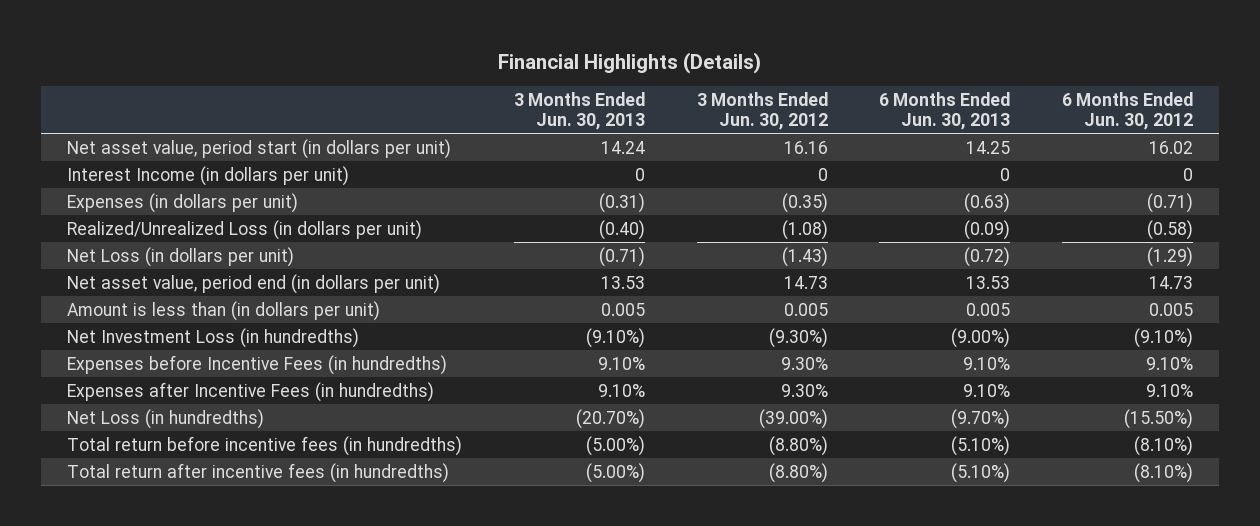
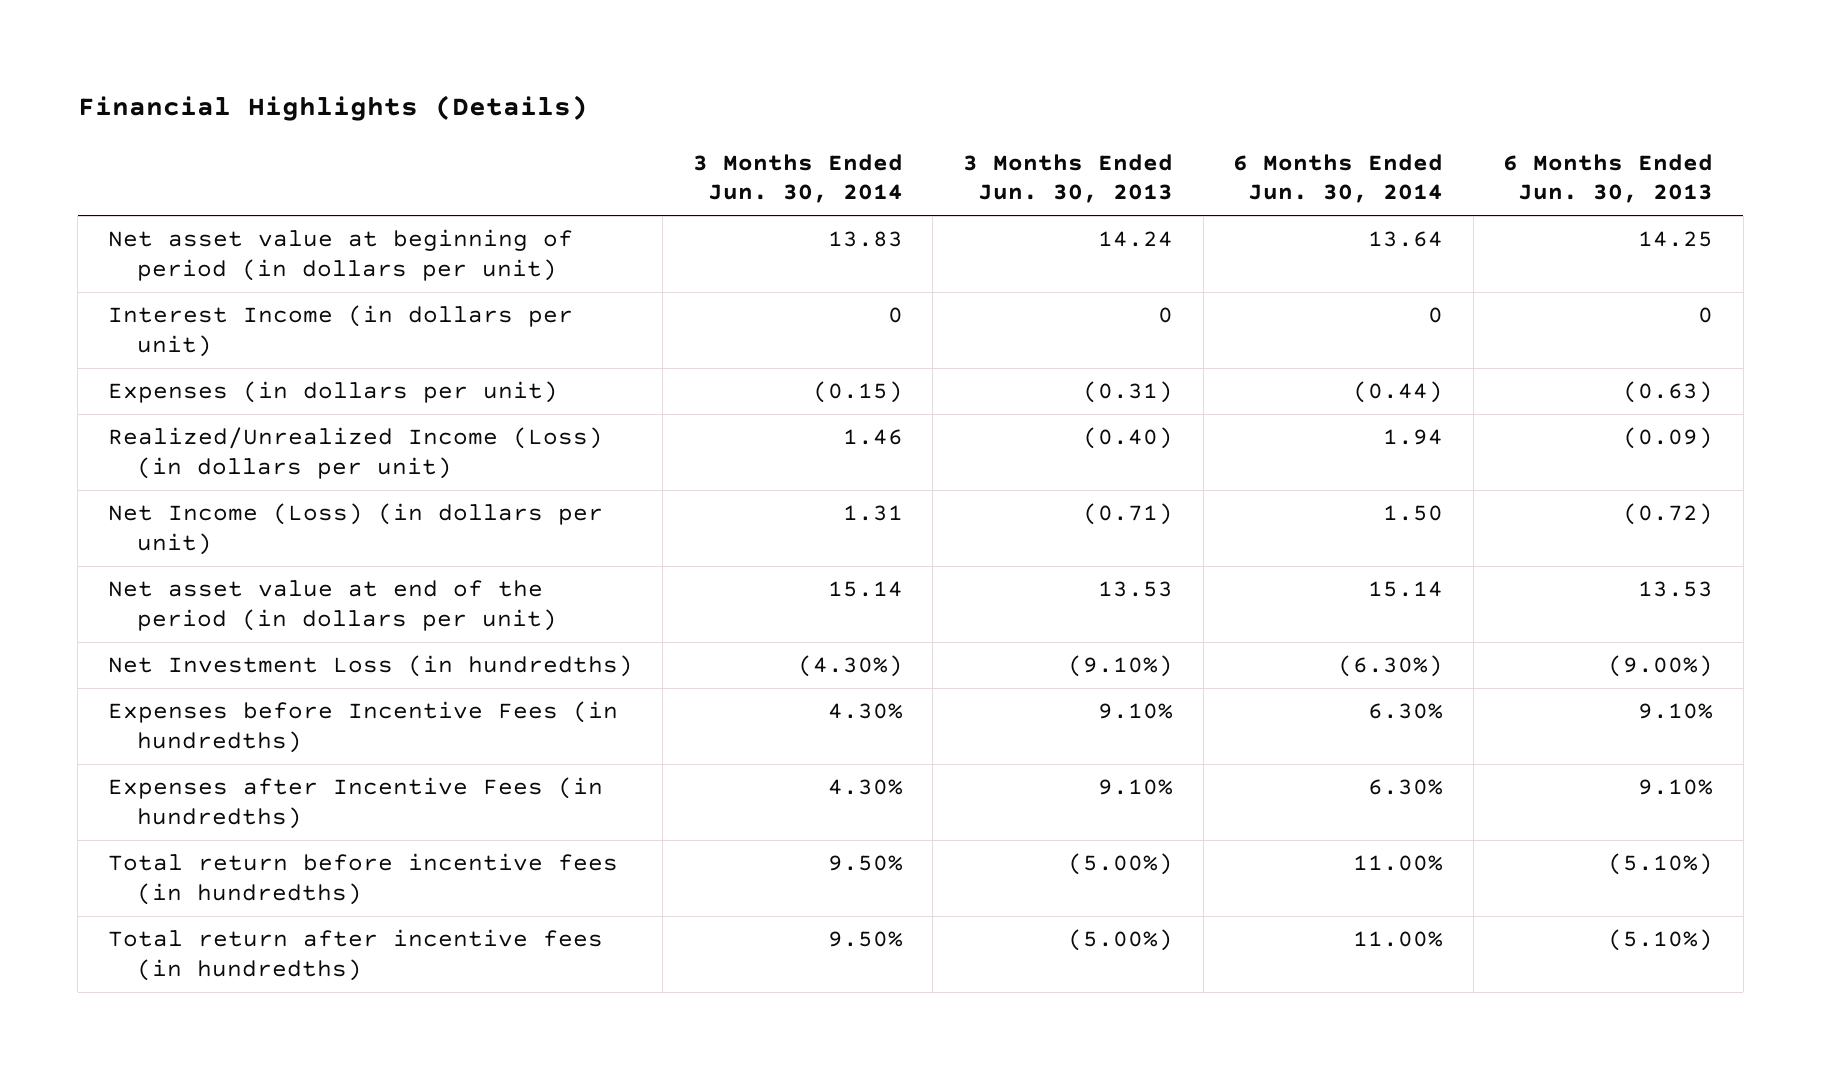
[696,91,828,131] 3 Months Ended Jun. 30, 2012 -> none
[1062,91,1194,131] 6 Months Ended Jun. 30, 2012 -> none
none -> [692,153,903,204] 3 Months Ended Jun. 30, 2014
none -> [1233,153,1444,204] 6 Months Ended Jun. 30, 2014
[66,138,451,159] Net asset value, period start (in dollars per unit) -> [107,229,573,281] Net asset value at beginning of period (in dollars per unit)
[66,300,380,321] Amount is less than (in dollars per unit) -> none
[66,219,422,240] Realized/Unrealized Loss (in dollars per unit) -> [107,427,603,479] Realized/Unrealized Income (Loss) (in dollars per unit)
[66,246,294,267] Net Loss (in dollars per unit) -> [107,503,603,555] Net Income (Loss) (in dollars per unit)
[66,273,440,294] Net asset value, period end (in dollars per unit) -> [107,580,557,631] Net asset value at end of the period (in dollars per unit)
[66,408,264,429] Net Loss (in hundredths) -> none

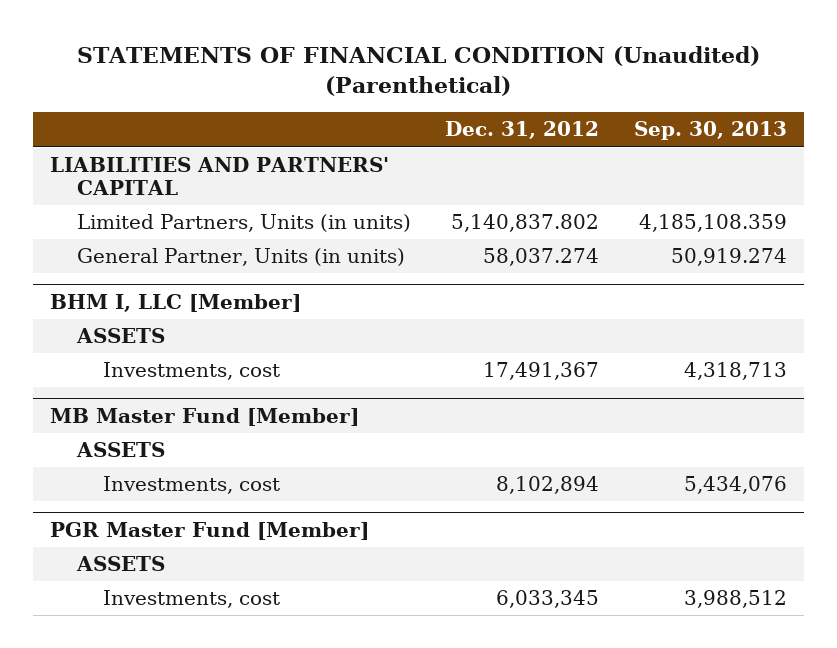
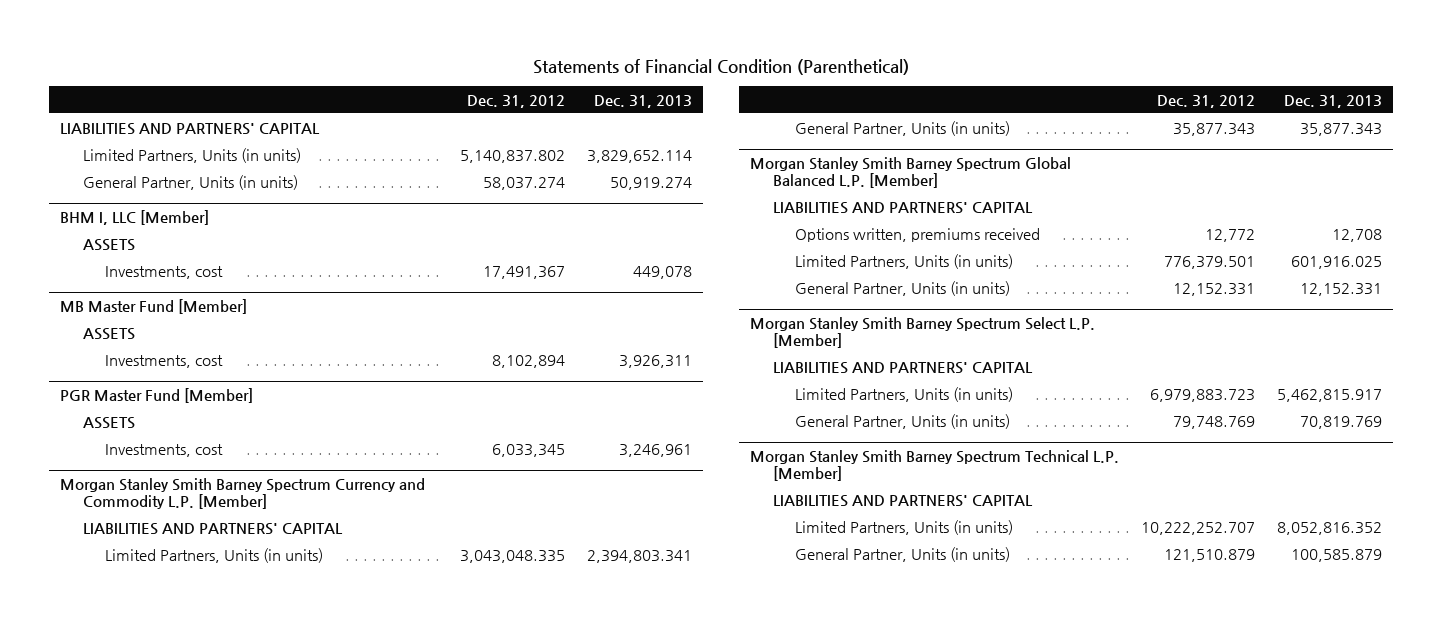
[77,45,761,96] STATEMENTS OF FINANCIAL CONDITION (Unaudited) (Parenthetical) -> [533,58,910,75] Statements of Financial Condition (Parenthetical)
[633,121,787,141] Sep. 30, 2013 -> none
none -> [593,94,692,108] Dec. 31, 2013
none -> [60,477,426,509] Morgan Stanley Smith Barney Spectrum Currency and Commodity L.P. [Member]
none -> [82,522,343,535] LIABILITIES AND PARTNERS' CAPITAL
none -> [105,547,324,563] Limited Partners, Units (in units)
none -> [795,120,1011,136] General Partner, Units (in units)
none -> [750,156,1072,188] Morgan Stanley Smith Barney Spectrum Global Balanced L.P. [Member]
none -> [772,201,1033,214] LIABILITIES AND PARTNERS' CAPITAL
none -> [795,227,1041,242] Options written, premiums received
none -> [795,253,1014,269] Limited Partners, Units (in units)
none -> [795,280,1011,296] General Partner, Units (in units)
none -> [750,316,1096,348] Morgan Stanley Smith Barney Spectrum Select L.P. [Member]
none -> [772,361,1033,374] LIABILITIES AND PARTNERS' CAPITAL
none -> [795,386,1014,402] Limited Partners, Units (in units)
none -> [795,413,1011,429] General Partner, Units (in units)
none -> [750,449,1120,481] Morgan Stanley Smith Barney Spectrum Technical L.P. [Member]
none -> [772,494,1033,507] LIABILITIES AND PARTNERS' CAPITAL
none -> [795,519,1014,535] Limited Partners, Units (in units)
none -> [795,546,1011,562] General Partner, Units (in units)

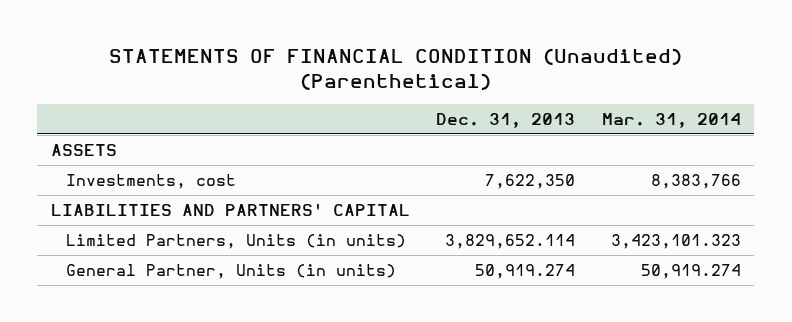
[533,58,910,75] Statements of Financial Condition (Parenthetical) -> [108,47,682,90] STATEMENTS OF FINANCIAL CONDITION (Unaudited) (Parenthetical)
[466,94,565,108] Dec. 31, 2012 -> none
none -> [601,112,741,128] Mar. 31, 2014
none -> [50,144,117,157] ASSETS
none -> [66,174,237,190] Investments, cost
[60,209,210,225] BHM I, LLC [Member] -> none
[82,238,135,251] ASSETS -> none
[105,265,224,279] Investments, cost -> none
[60,298,248,314] MB Master Fund [Member] -> none
[82,327,135,340] ASSETS -> none
[105,354,224,368] Investments, cost -> none
[60,387,254,403] PGR Master Fund [Member] -> none
[82,416,135,429] ASSETS -> none
[105,443,224,457] Investments, cost -> none
[60,477,426,509] Morgan Stanley Smith Barney Spectrum Currency and Commodity L.P. [Member] -> none
[82,522,343,535] LIABILITIES AND PARTNERS' CAPITAL -> none
[105,547,324,563] Limited Partners, Units (in units) -> none
[795,120,1011,136] General Partner, Units (in units) -> none
[750,156,1072,188] Morgan Stanley Smith Barney Spectrum Global Balanced L.P. [Member] -> none
[772,201,1033,214] LIABILITIES AND PARTNERS' CAPITAL -> none
[795,227,1041,242] Options written, premiums received -> none
[795,253,1014,269] Limited Partners, Units (in units) -> none
[795,280,1011,296] General Partner, Units (in units) -> none
[750,316,1096,348] Morgan Stanley Smith Barney Spectrum Select L.P. [Member] -> none
[772,361,1033,374] LIABILITIES AND PARTNERS' CAPITAL -> none
[795,386,1014,402] Limited Partners, Units (in units) -> none
[795,413,1011,429] General Partner, Units (in units) -> none
[750,449,1120,481] Morgan Stanley Smith Barney Spectrum Technical L.P. [Member] -> none
[772,494,1033,507] LIABILITIES AND PARTNERS' CAPITAL -> none
[795,519,1014,535] Limited Partners, Units (in units) -> none
[795,546,1011,562] General Partner, Units (in units) -> none

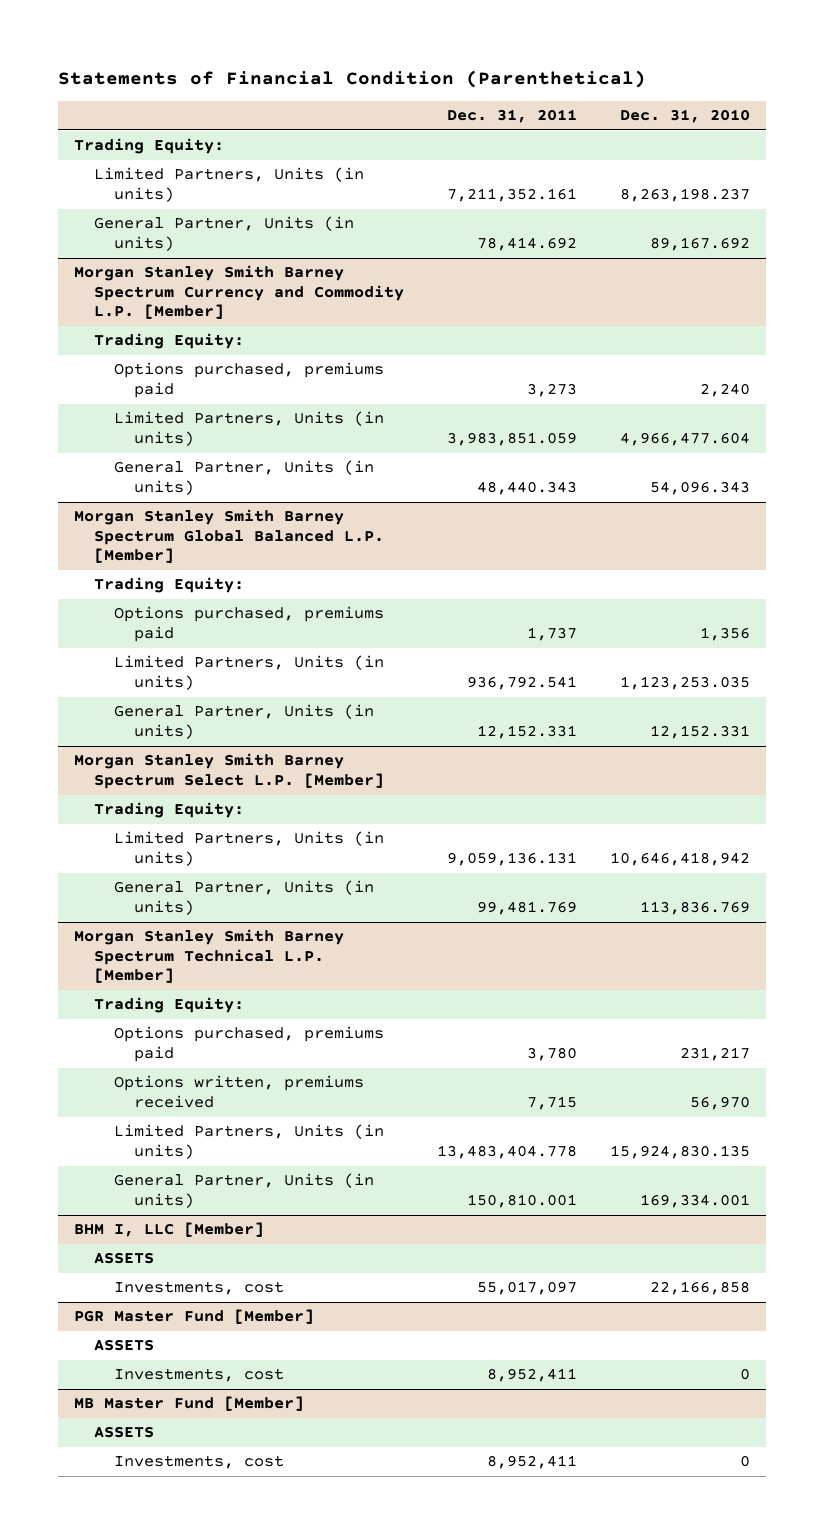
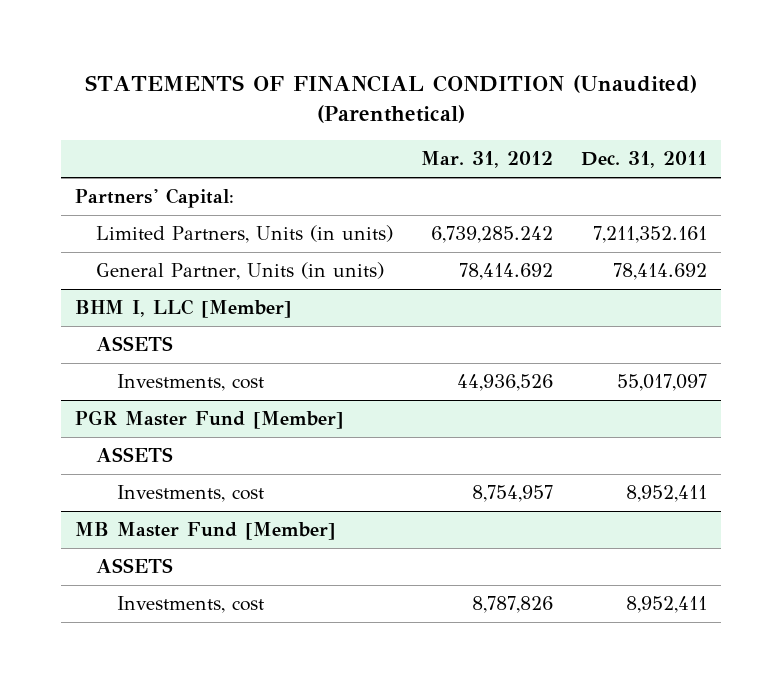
[57,70,646,89] Statements of Financial Condition (Parenthetical) -> [84,74,697,123] STATEMENTS OF FINANCIAL CONDITION (Unaudited) (Parenthetical)
[619,109,750,124] Dec. 31, 2010 -> none
none -> [420,151,553,169] Mar. 31, 2012
[74,138,225,155] Trading Equity: -> none
none -> [74,188,234,209] Partners' Capital:
[74,265,405,320] Morgan Stanley Smith Barney Spectrum Currency and Commodity L.P. [Member] -> none
[94,333,245,350] Trading Equity: -> none
[113,362,384,398] Options purchased, premiums paid -> none
[113,411,384,446] Limited Partners, Units (in units) -> none
[113,460,374,495] General Partner, Units (in units) -> none
[74,509,385,564] Morgan Stanley Smith Barney Spectrum Global Balanced L.P. [Member] -> none
[94,577,245,594] Trading Equity: -> none
[113,606,384,642] Options purchased, premiums paid -> none
[113,655,384,690] Limited Partners, Units (in units) -> none
[113,704,374,739] General Partner, Units (in units) -> none
[74,753,385,789] Morgan Stanley Smith Barney Spectrum Select L.P. [Member] -> none
[94,802,245,819] Trading Equity: -> none
[113,831,384,866] Limited Partners, Units (in units) -> none
[113,880,374,915] General Partner, Units (in units) -> none
[74,929,345,984] Morgan Stanley Smith Barney Spectrum Technical L.P. [Member] -> none
[94,997,245,1014] Trading Equity: -> none
[113,1026,384,1062] Options purchased, premiums paid -> none
[113,1075,364,1108] Options written, premiums received -> none
[113,1124,384,1159] Limited Partners, Units (in units) -> none
[113,1173,374,1208] General Partner, Units (in units) -> none

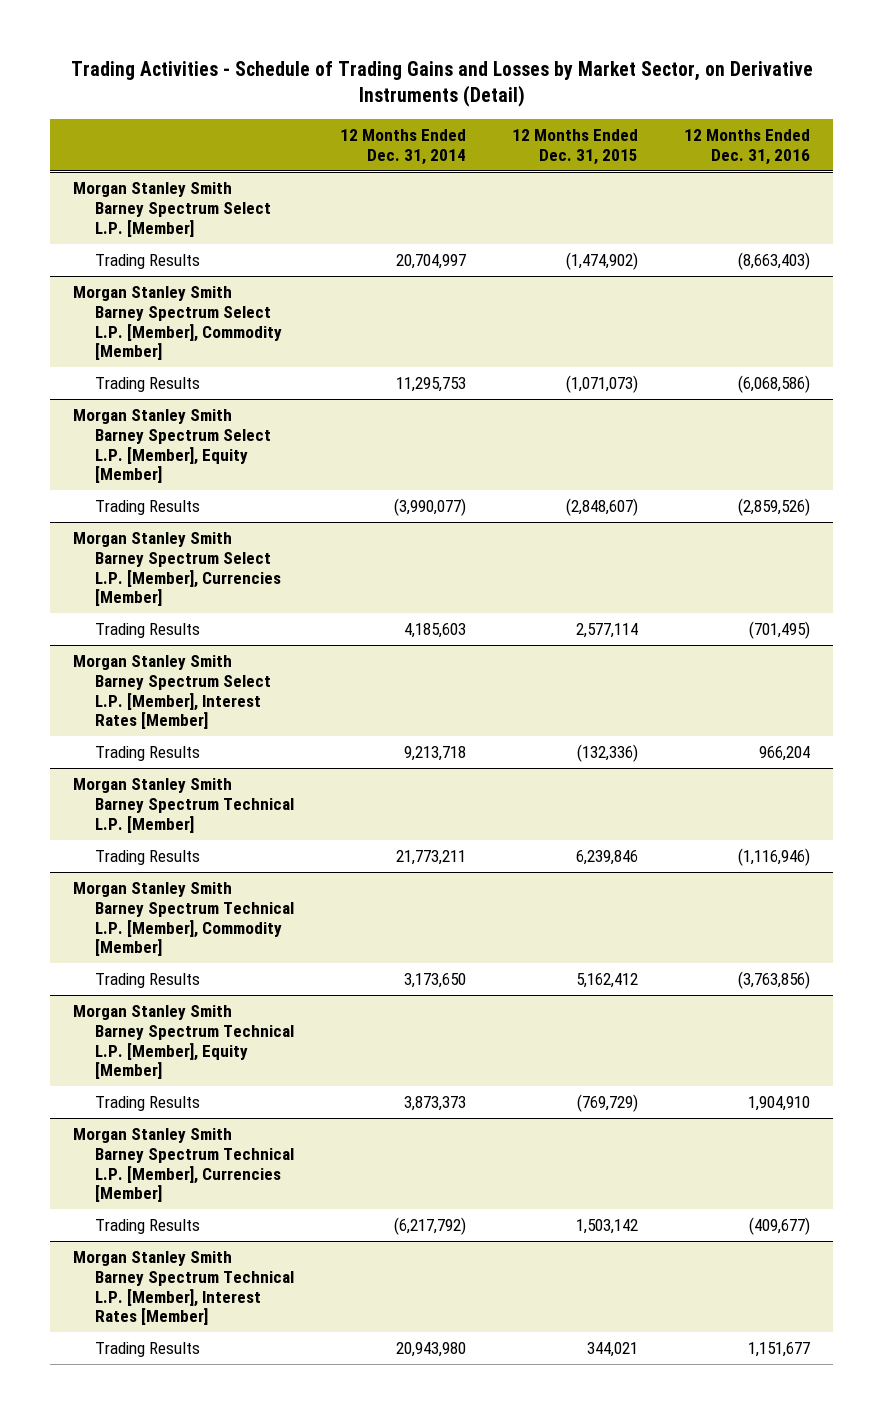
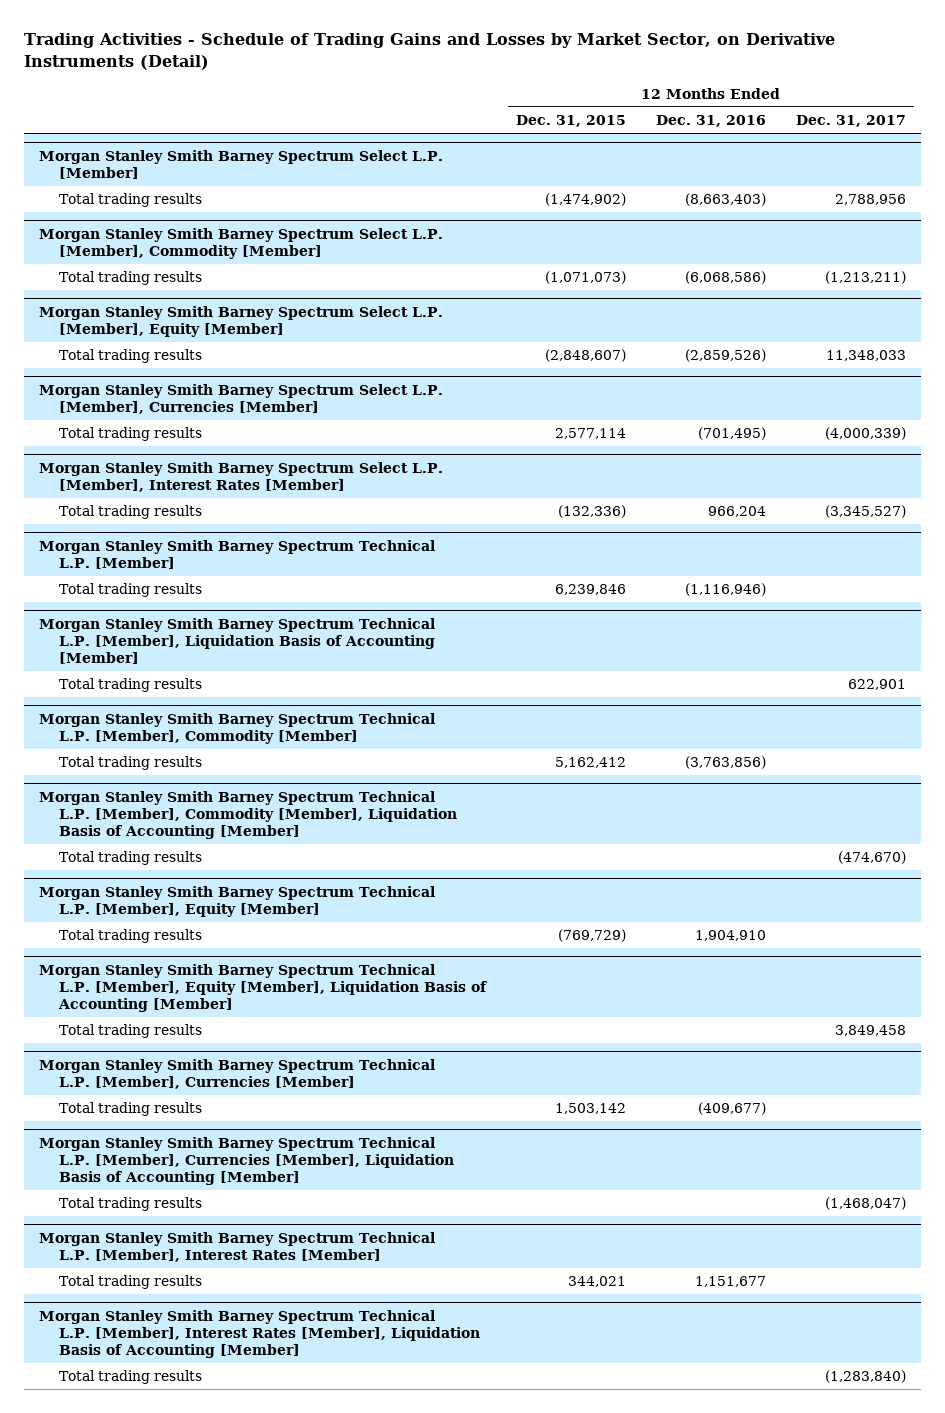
[340,128,467,165] 12 Months Ended Dec. 31, 2014 -> none
none -> [796,115,907,128] Dec. 31, 2017
[95,253,201,269] Trading Results -> [58,193,202,208] Total trading results
[95,376,201,392] Trading Results -> [58,271,202,286] Total trading results
[95,499,201,515] Trading Results -> [58,349,202,364] Total trading results
[95,622,201,638] Trading Results -> [58,427,202,442] Total trading results
[95,745,201,761] Trading Results -> [58,505,202,520] Total trading results
[95,849,201,865] Trading Results -> [58,583,202,598] Total trading results
none -> [38,617,435,664] Morgan Stanley Smith Barney Spectrum Technical L.P. [Member], Liquidation Basis of Accounting [Member]
none -> [58,678,202,693] Total trading results
[95,972,201,988] Trading Results -> [58,756,202,771] Total trading results
none -> [38,790,457,839] Morgan Stanley Smith Barney Spectrum Technical L.P. [Member], Commodity [Member], Liquidation Basis of Accounting [Member]
none -> [58,851,202,866] Total trading results
[95,1095,201,1111] Trading Results -> [58,929,202,944] Total trading results
none -> [38,963,487,1012] Morgan Stanley Smith Barney Spectrum Technical L.P. [Member], Equity [Member], Liquidation Basis of Accounting [Member]
none -> [58,1024,202,1039] Total trading results
[95,1218,201,1234] Trading Results -> [58,1102,202,1117] Total trading results
none -> [38,1136,454,1185] Morgan Stanley Smith Barney Spectrum Technical L.P. [Member], Currencies [Member], Liquidation Basis of Accounting [Member]
none -> [58,1197,202,1212] Total trading results
[95,1341,201,1357] Trading Results -> [58,1275,202,1290] Total trading results
none -> [38,1309,480,1358] Morgan Stanley Smith Barney Spectrum Technical L.P. [Member], Interest Rates [Member], Liquidation Basis of Accounting [Member]
none -> [58,1370,202,1385] Total trading results

